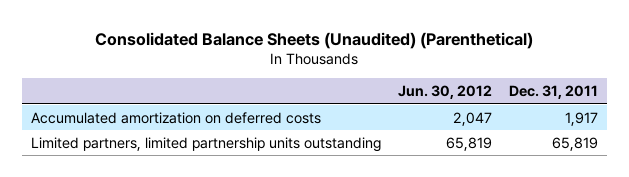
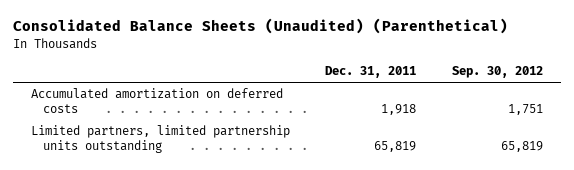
[397,85,492,100] Jun. 30, 2012 -> none
none -> [452,66,544,79] Sep. 30, 2012
[565,111,599,126] 1,917 -> [381,104,417,116] 1,918

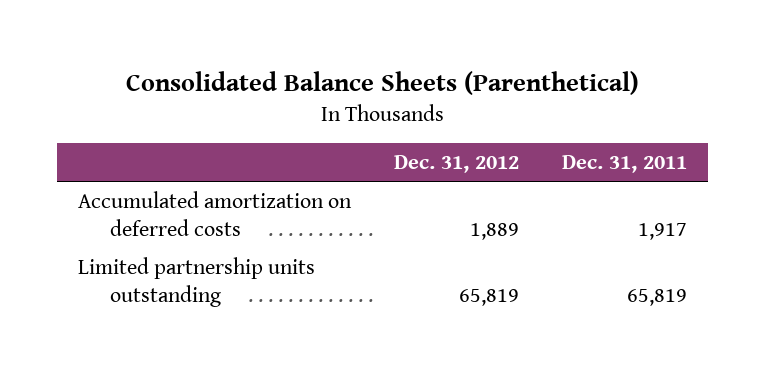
[12,18,508,35] Consolidated Balance Sheets (Unaudited) (Parenthetical) -> [125,71,639,96] Consolidated Balance Sheets (Parenthetical)
[452,66,544,79] Sep. 30, 2012 -> none
none -> [394,154,520,173] Dec. 31, 2012
[381,104,417,116] 1,918 -> [637,222,687,240] 1,917
[30,125,290,154] Limited partners, limited partnership units outstanding -> [78,257,316,307] Limited partnership units outstanding

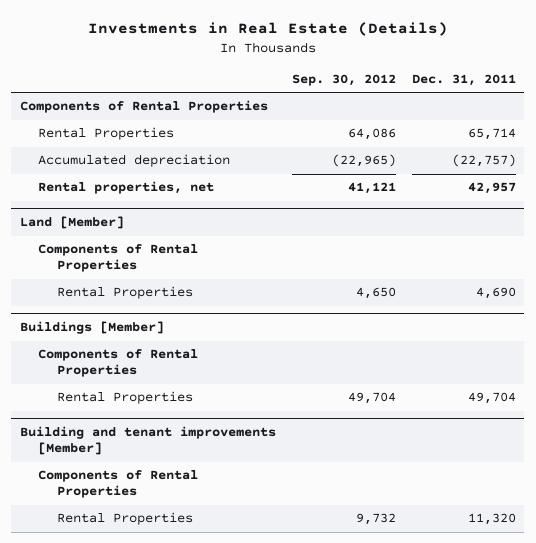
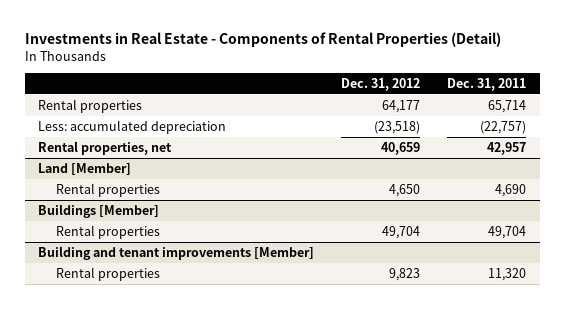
[87,21,448,36] Investments in Real Estate (Details) -> [24,31,501,47] Investments in Real Estate - Components of Rental Properties (Detail)
[291,73,396,86] Sep. 30, 2012 -> none
none -> [341,77,421,91] Dec. 31, 2012
[19,100,268,114] Components of Rental Properties -> none
[38,127,175,141] Rental Properties -> [38,98,143,113] Rental properties
[38,154,231,168] Accumulated depreciation -> [38,119,227,134] Less: accumulated depreciation
[38,244,199,273] Components of Rental Properties -> none
[56,286,193,300] Rental Properties -> [55,182,160,197] Rental properties
[38,349,199,378] Components of Rental Properties -> none
[56,391,193,405] Rental Properties -> [55,224,160,239] Rental properties
[38,470,199,499] Components of Rental Properties -> none
[56,512,193,526] Rental Properties -> [55,266,160,281] Rental properties

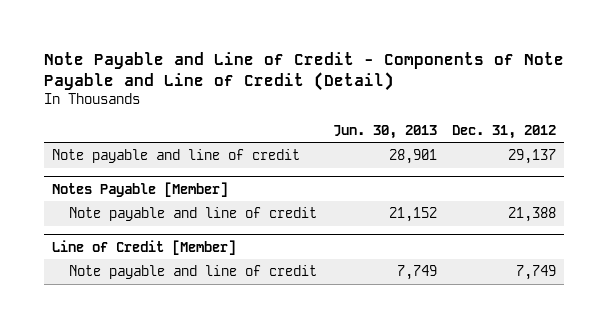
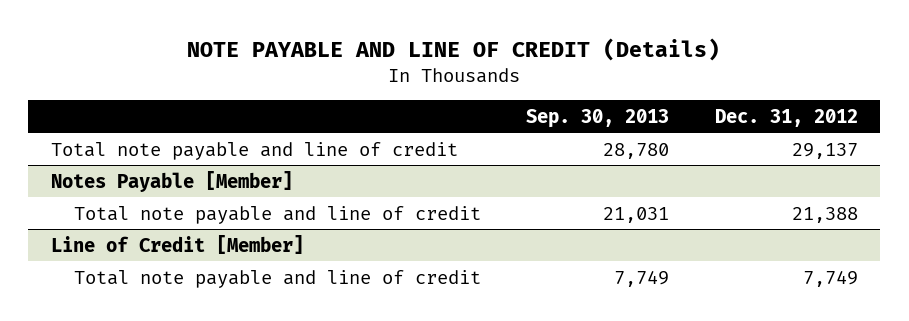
[44,51,565,91] Note Payable and Line of Credit - Components of Note Payable and Line of Credit (Detail) -> [187,37,721,61] NOTE PAYABLE AND LINE OF CREDIT (Details)
[332,124,437,139] Jun. 30, 2013 -> none
none -> [526,108,670,128] Sep. 30, 2013
[51,149,300,164] Note payable and line of credit -> [50,141,458,160] Total note payable and line of credit
[68,207,317,222] Note payable and line of credit -> [74,205,482,224] Total note payable and line of credit
[68,265,317,280] Note payable and line of credit -> [74,269,482,288] Total note payable and line of credit

